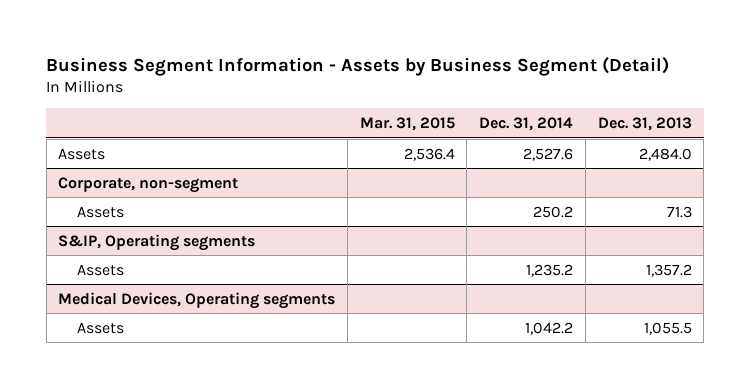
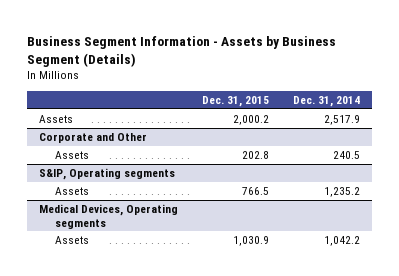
[46,56,670,76] Business Segment Information - Assets by Business Segment (Detail) -> [27,35,337,67] Business Segment Information - Assets by Business Segment (Details)
[359,117,455,132] Mar. 31, 2015 -> none
[597,117,692,132] Dec. 31, 2013 -> none
none -> [202,95,270,107] Dec. 31, 2015
[523,147,574,161] 2,527.6 -> [324,114,361,125] 2,517.9
[58,176,239,193] Corporate, non-segment -> [39,132,148,143] Corporate and Other
[533,205,574,218] 250.2 -> [333,150,361,159] 240.5

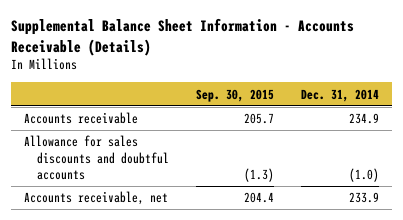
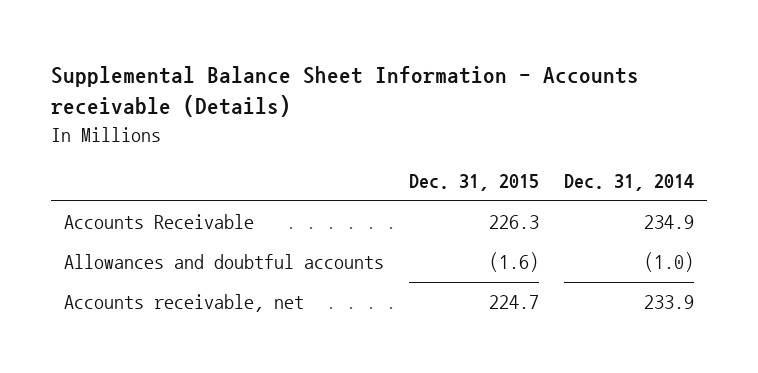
[10,18,354,56] Supplemental Balance Sheet Information - Accounts Receivable (Details) -> [50,66,639,118] Supplemental Balance Sheet Information - Accounts receivable (Details)
[195,88,274,102] Sep. 30, 2015 -> none
none -> [408,174,539,192] Dec. 31, 2015
[24,135,169,181] Allowance for sales discounts and doubtful accounts -> none
[24,112,139,125] Accounts receivable -> [63,214,254,230] Accounts Receivable
none -> [63,254,384,270] Allowances and doubtful accounts

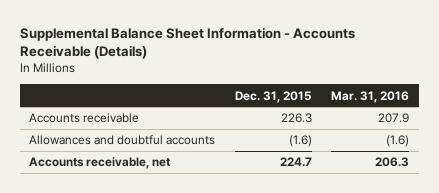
[50,66,639,118] Supplemental Balance Sheet Information - Accounts receivable (Details) -> [19,27,355,60] Supplemental Balance Sheet Information - Accounts Receivable (Details)
[564,174,695,192] Dec. 31, 2014 -> none
none -> [331,90,410,103] Mar. 31, 2016
[63,214,254,230] Accounts Receivable -> [29,113,140,124] Accounts receivable

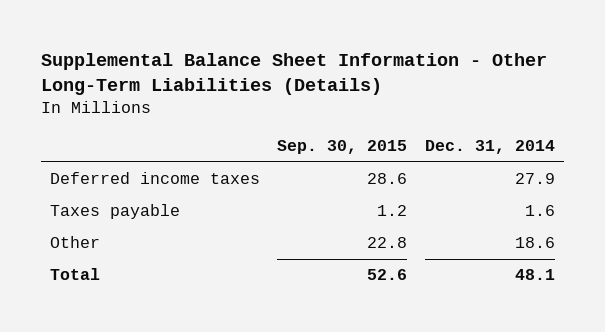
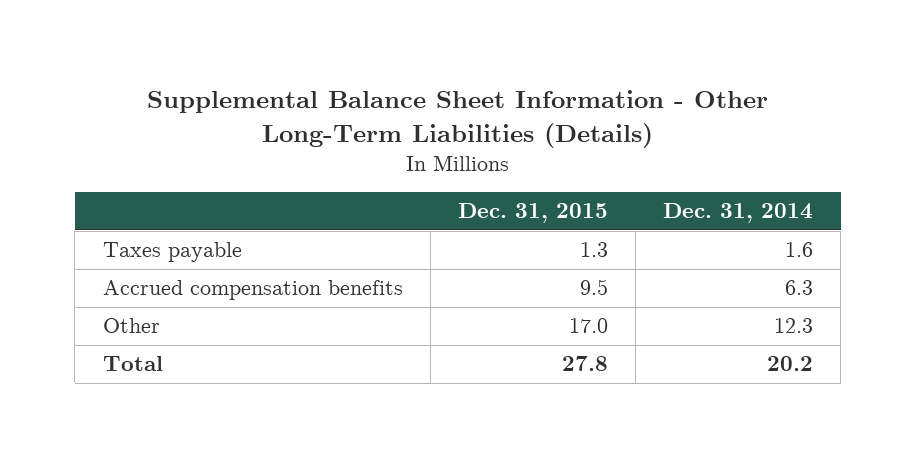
[277,139,408,154] Sep. 30, 2015 -> none
none -> [457,203,608,224] Dec. 31, 2015
[49,172,260,185] Deferred income taxes -> none
none -> [102,280,403,301] Accrued compensation benefits
[515,237,556,249] 18.6 -> [774,318,814,334] 12.3
[515,269,556,281] 48.1 -> [767,356,814,372] 20.2

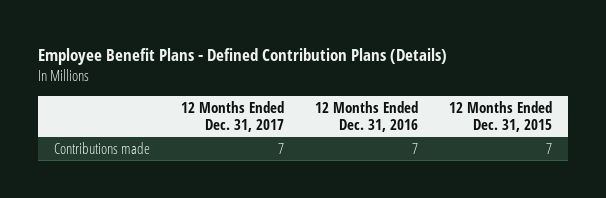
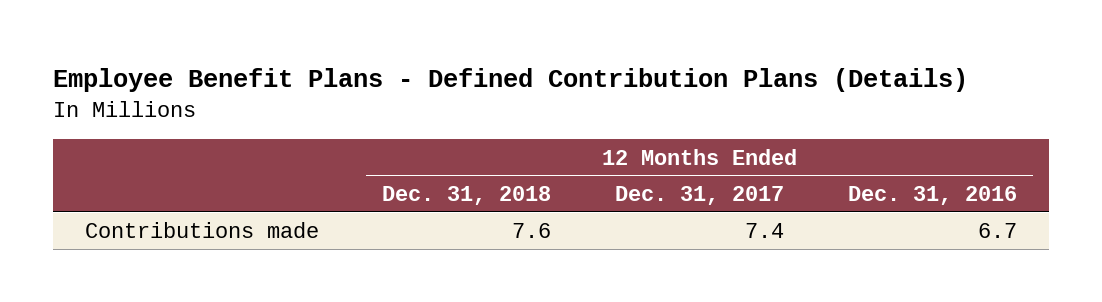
[449,100,553,133] 12 Months Ended Dec. 31, 2015 -> none
none -> [382,185,552,205] Dec. 31, 2018
[277,142,284,154] 7 -> [745,223,785,239] 7.4
[411,142,418,154] 7 -> [978,223,1018,239] 6.7

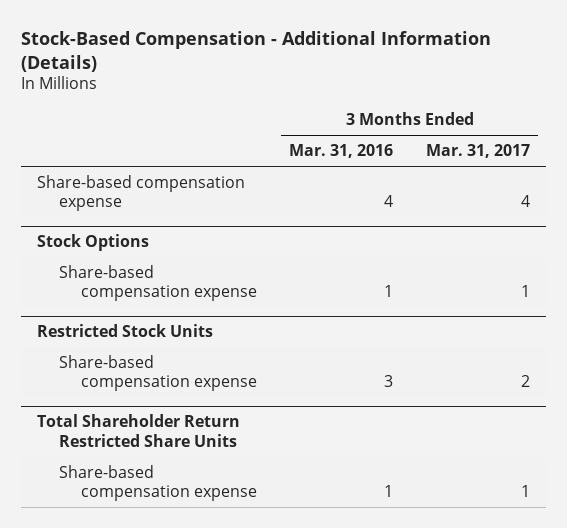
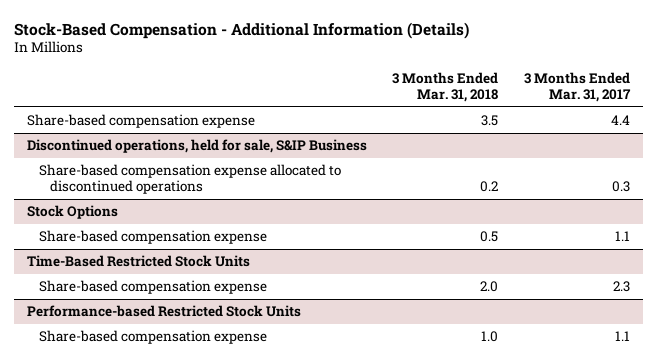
[289,144,394,159] Mar. 31, 2016 -> none
none -> [392,72,499,103] 3 Months Ended Mar. 31, 2018
[520,195,530,208] 4 -> [610,115,630,126] 4.4
none -> [26,139,367,154] Discontinued operations, held for sale, S&IP Business
none -> [38,164,341,195] Share-based compensation expense allocated to discontinued operations
[520,285,530,298] 1 -> [614,231,630,242] 1.1
[37,324,214,338] Restricted Stock Units -> [26,255,250,268] Time-Based Restricted Stock Units
[520,375,530,388] 2 -> [612,281,630,293] 2.3
[37,414,241,447] Total Shareholder Return Restricted Share Units -> [26,305,301,318] Performance-based Restricted Stock Units
[520,485,530,498] 1 -> [614,331,630,342] 1.1

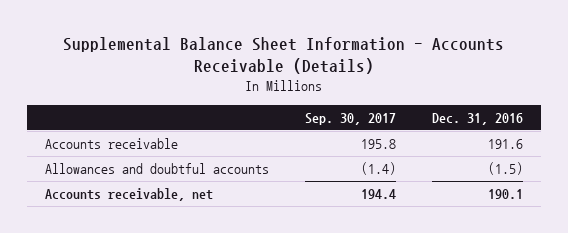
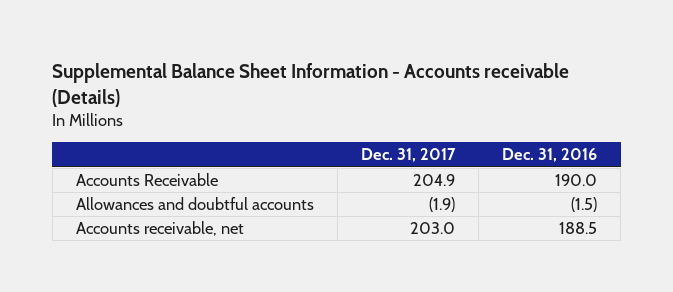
[62,37,504,75] Supplemental Balance Sheet Information - Accounts Receivable (Details) -> [52,62,570,107] Supplemental Balance Sheet Information - Accounts receivable (Details)
[304,112,396,125] Sep. 30, 2017 -> none
none -> [361,148,457,163] Dec. 31, 2017
[44,138,178,150] Accounts receivable -> [75,173,218,187] Accounts Receivable
[487,139,523,150] 191.6 -> [555,174,598,187] 190.0
[487,189,523,200] 190.1 -> [559,222,598,235] 188.5

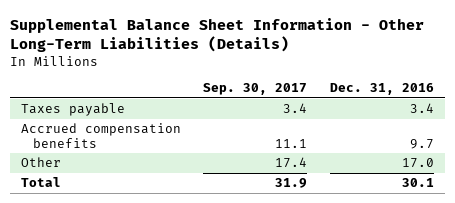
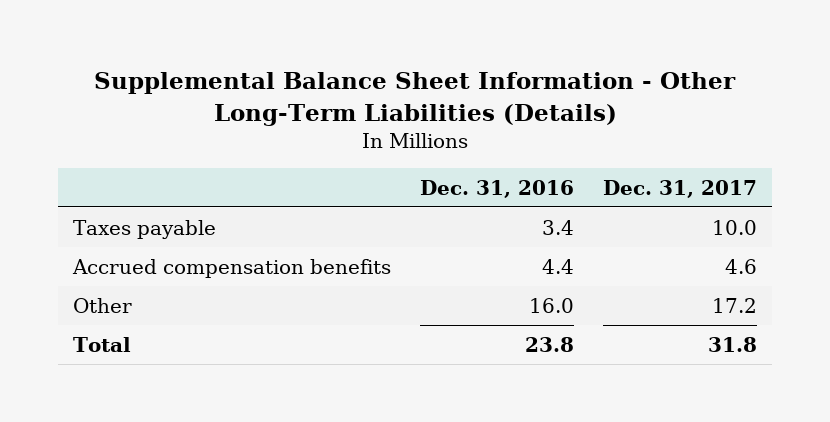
[203,83,308,96] Sep. 30, 2017 -> none
none -> [603,179,758,198] Dec. 31, 2017
[409,138,434,149] 9.7 -> [541,258,574,274] 4.4
[401,158,434,169] 17.0 -> [528,297,574,313] 16.0
[401,178,434,188] 30.1 -> [524,336,574,352] 23.8

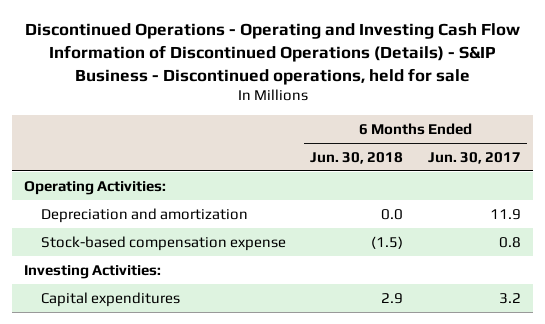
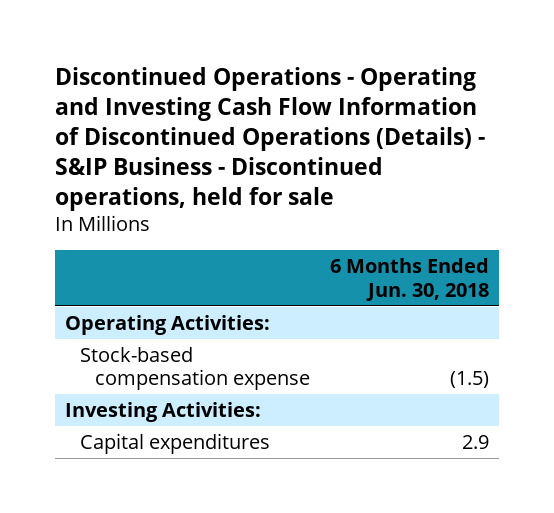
[427,151,521,164] Jun. 30, 2017 -> none
[40,207,248,223] Depreciation and amortization -> none

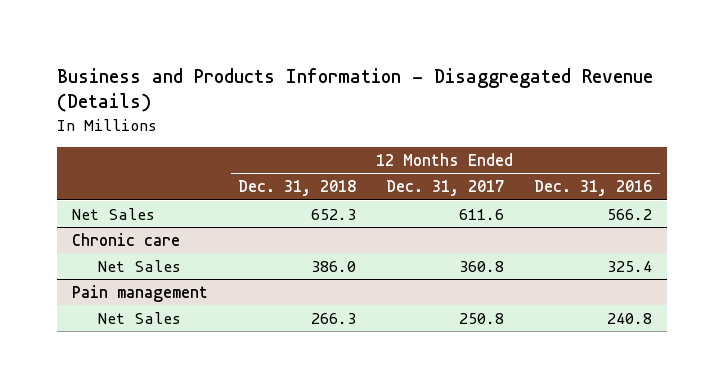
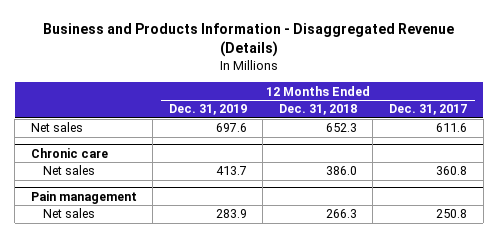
[534,180,653,197] Dec. 31, 2016 -> none
none -> [168,104,247,116] Dec. 31, 2019
[72,207,156,220] Net Sales -> [30,122,83,133] Net sales
[98,259,182,272] Net Sales -> [43,165,96,176] Net sales
[98,311,182,324] Net Sales -> [43,208,96,219] Net sales

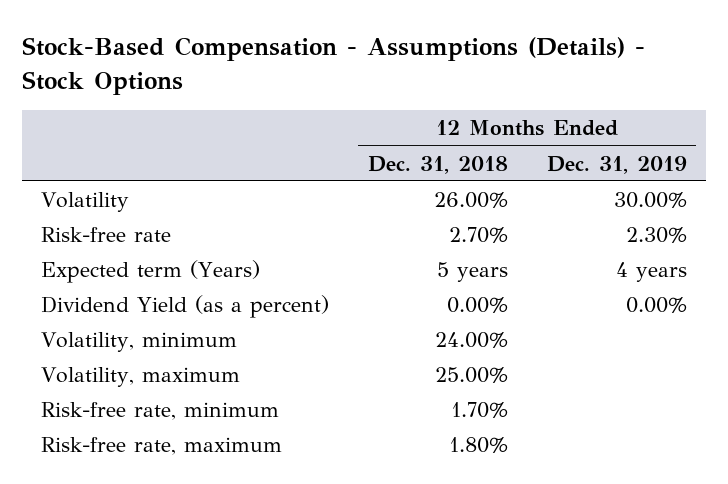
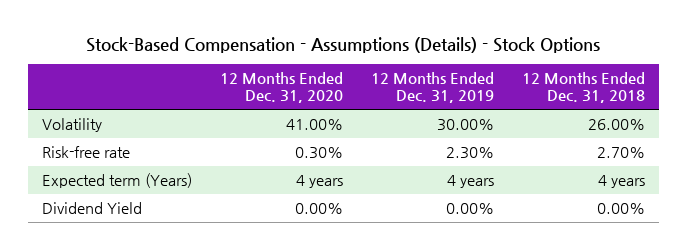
none -> [219,72,343,104] 12 Months Ended Dec. 31, 2020
[41,332,238,353] Volatility, minimum -> none
[41,367,241,388] Volatility, maximum -> none
[41,402,280,421] Risk-free rate, minimum -> none
[41,437,283,456] Risk-free rate, maximum -> none
[436,262,508,283] 5 years -> [597,174,645,188] 4 years
[41,295,330,319] Dividend Yield (as a percent) -> [41,201,142,214] Dividend Yield

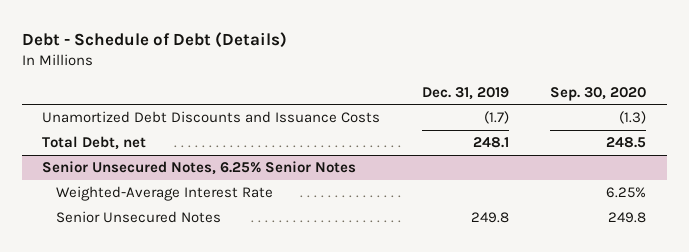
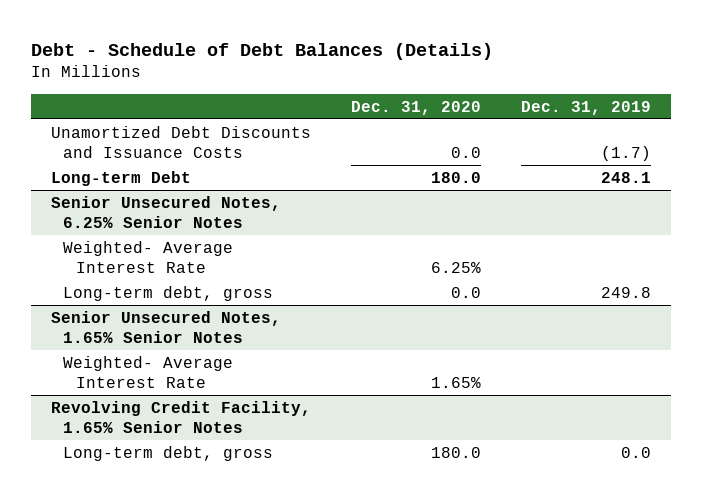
[21,31,287,48] Debt - Schedule of Debt (Details) -> [30,42,493,60] Debt - Schedule of Debt Balances (Details)
[550,86,647,101] Sep. 30, 2020 -> none
none -> [350,100,481,115] Dec. 31, 2020
[42,136,147,151] Total Debt, net -> [50,170,191,186] Long-term Debt
[56,186,274,202] Weighted-Average Interest Rate -> [63,240,234,273] Weighted- Average Interest Rate
[56,211,222,224] Senior Unsecured Notes -> [63,285,274,301] Long-term debt, gross
none -> [50,310,281,343] Senior Unsecured Notes, 1.65% Senior Notes
none -> [63,355,234,388] Weighted- Average Interest Rate
none -> [50,400,311,433] Revolving Credit Facility, 1.65% Senior Notes
none -> [63,445,274,461] Long-term debt, gross

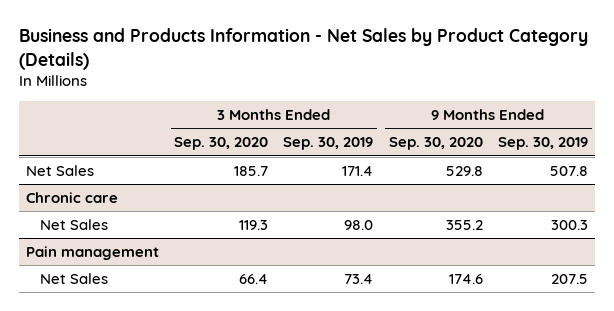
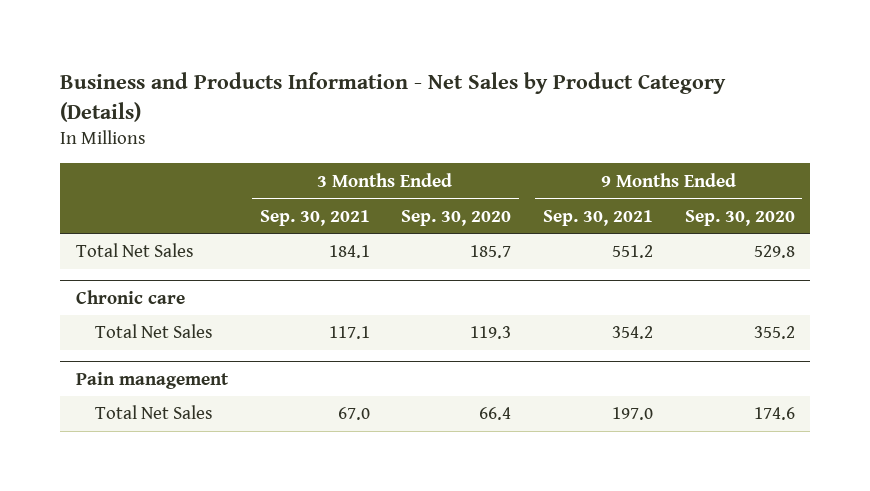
[283,137,374,151] Sep. 30, 2019 -> none
[497,137,588,151] Sep. 30, 2019 -> none
none -> [259,209,370,226] Sep. 30, 2021
none -> [542,209,653,226] Sep. 30, 2021
[26,164,95,176] Net Sales -> [75,243,194,258] Total Net Sales
[39,218,108,230] Net Sales -> [95,324,214,339] Total Net Sales
[39,272,108,284] Net Sales -> [95,405,214,420] Total Net Sales

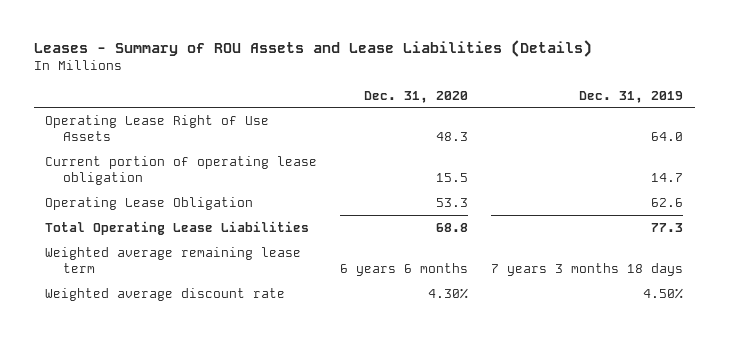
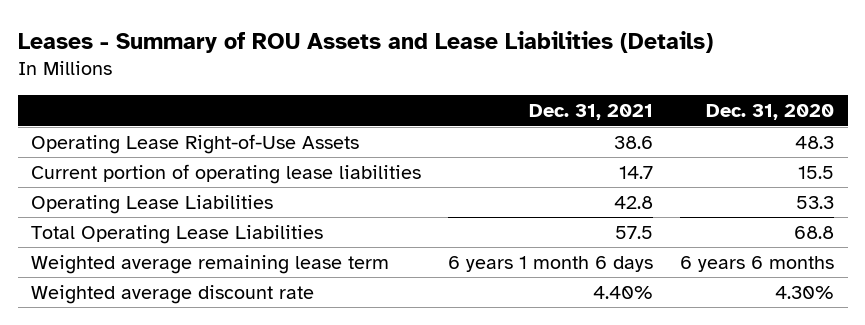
[579,90,684,103] Dec. 31, 2019 -> none
none -> [529,104,654,121] Dec. 31, 2021
[45,114,270,141] Operating Lease Right of Use Assets -> [31,133,360,154] Operating Lease Right-of-Use Assets
[45,155,318,185] Current portion of operating lease obligation -> [31,163,422,184] Current portion of operating lease liabilities
[45,196,254,210] Operating Lease Obligation -> [31,194,274,214] Operating Lease Liabilities

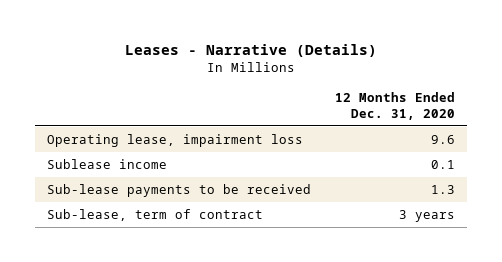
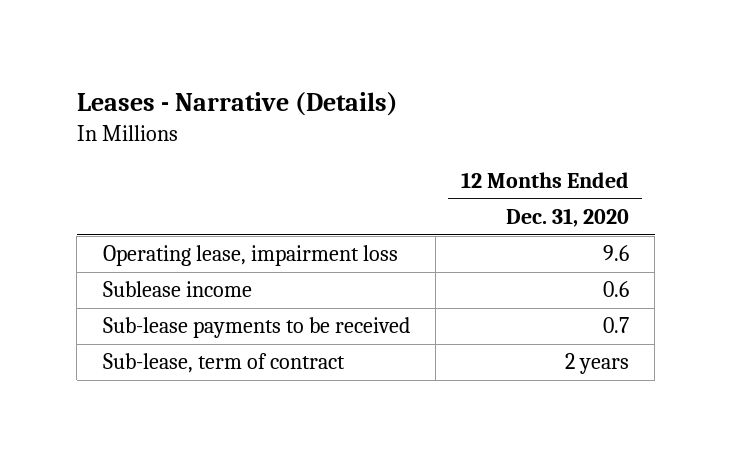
[431,160,456,170] 0.1 -> [603,281,630,298] 0.6
[431,185,456,195] 1.3 -> [603,317,630,334] 0.7
[399,210,456,223] 3 years -> [565,353,630,375] 2 years

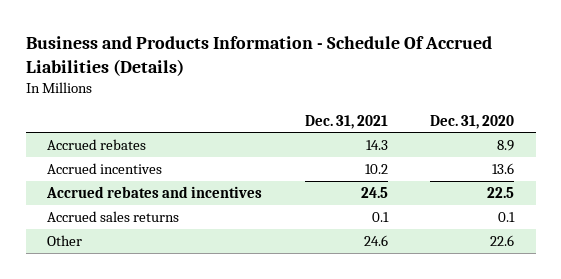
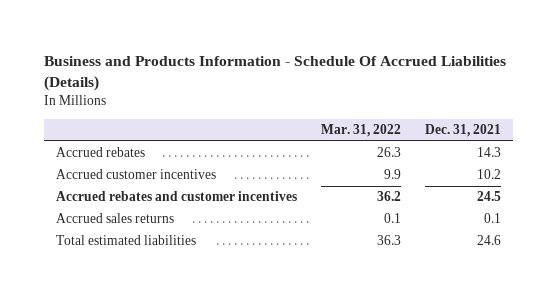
[430,114,515,129] Dec. 31, 2020 -> none
none -> [321,124,402,138] Mar. 31, 2022
[47,163,163,175] Accrued incentives -> [56,169,217,180] Accrued customer incentives
[46,186,263,199] Accrued rebates and incentives -> [56,191,298,202] Accrued rebates and customer incentives
[47,235,83,247] Other -> [56,235,197,246] Total estimated liabilities

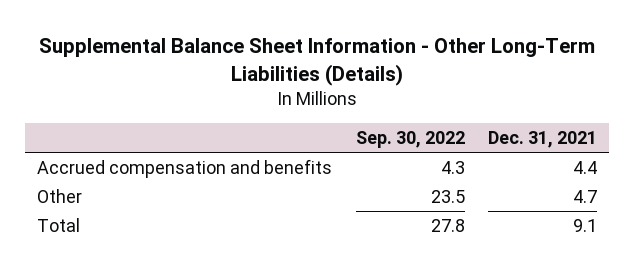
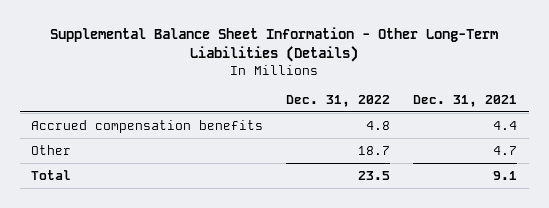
[355,131,465,149] Sep. 30, 2022 -> none
none -> [286,94,391,107] Dec. 31, 2022
[36,158,332,178] Accrued compensation and benefits -> [31,119,264,133] Accrued compensation benefits

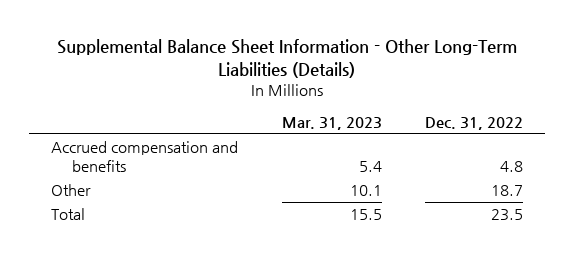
[413,94,518,107] Dec. 31, 2021 -> none
none -> [281,116,382,130] Mar. 31, 2023
[31,119,264,133] Accrued compensation benefits -> [51,141,239,173] Accrued compensation and benefits

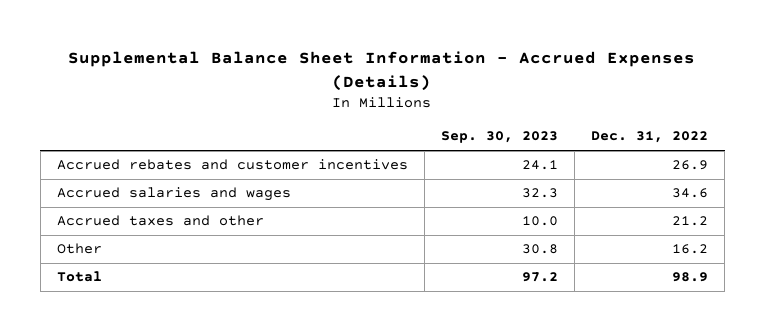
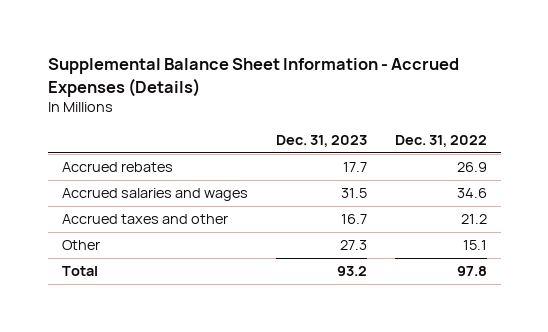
[440,131,558,144] Sep. 30, 2023 -> none
none -> [275,134,367,147] Dec. 31, 2023
[56,159,408,171] Accrued rebates and customer incentives -> [61,162,173,173] Accrued rebates
[671,244,708,255] 16.2 -> [462,240,487,251] 15.1
[671,272,708,283] 98.9 -> [456,266,487,277] 97.8

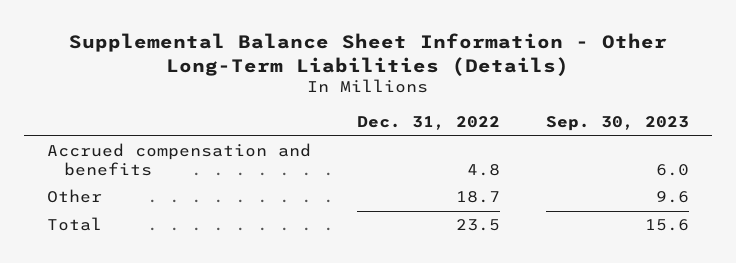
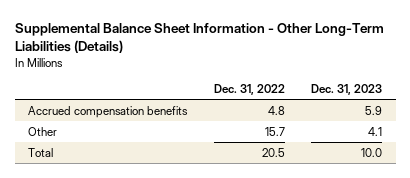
[546,116,690,132] Sep. 30, 2023 -> none
none -> [311,83,383,95] Dec. 31, 2023
[46,143,311,177] Accrued compensation and benefits -> [28,105,189,118] Accrued compensation benefits
[455,191,500,204] 18.7 -> [264,126,285,136] 15.7
[455,219,500,232] 23.5 -> [261,147,285,157] 20.5

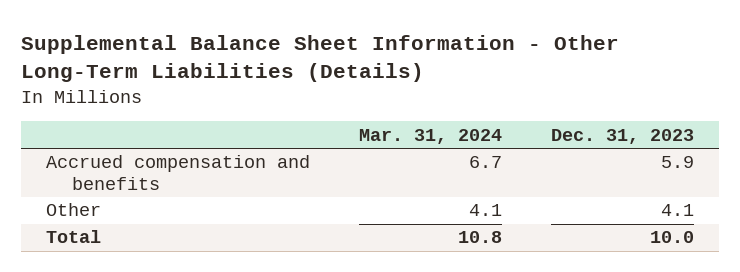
[213,83,285,95] Dec. 31, 2022 -> none
none -> [359,128,503,144] Mar. 31, 2024
[28,105,189,118] Accrued compensation benefits -> [45,155,310,190] Accrued compensation and benefits

